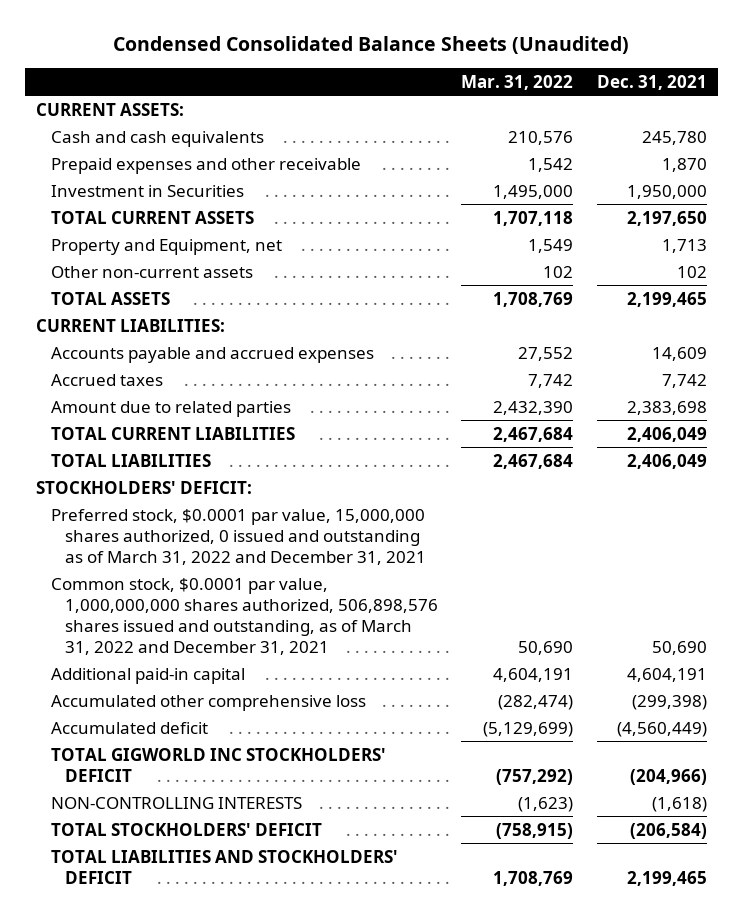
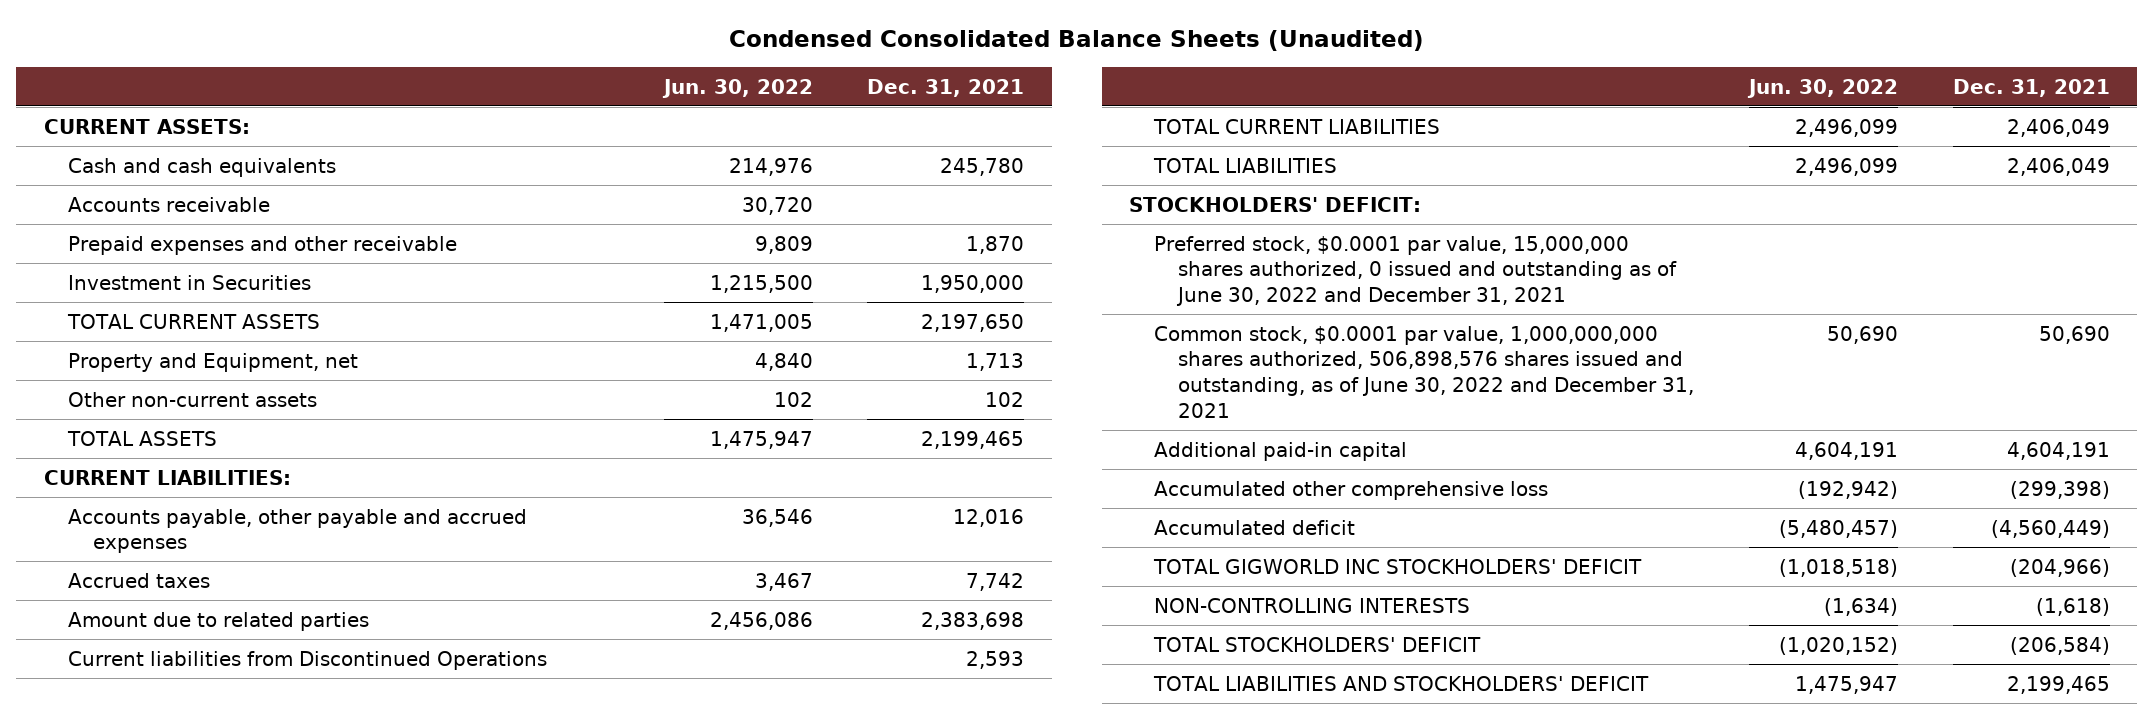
[461,74,574,90] Mar. 31, 2022 -> none
none -> [661,78,813,98] Jun. 30, 2022
none -> [68,196,271,212] Accounts receivable
[50,346,374,363] Accounts payable and accrued expenses -> [68,508,528,554] Accounts payable, other payable and accrued expenses
[651,346,707,361] 14,609 -> [953,508,1025,527] 12,016
none -> [68,650,548,670] Current liabilities from Discontinued Operations
[50,508,426,565] Preferred stock, $0.0001 par value, 15,000,000 shares authorized, 0 issued and outstanding as of March 31, 2022 and December 31, 2021 -> [1153,235,1678,306] Preferred stock, $0.0001 par value, 15,000,000 shares authorized, 0 issued and outstanding as of June 30, 2022 and December 31, 2021
[50,577,438,655] Common stock, $0.0001 par value, 1,000,000,000 shares authorized, 506,898,576 shares issued and outstanding, as of March 31, 2022 and December 31, 2021 -> [1153,325,1695,418] Common stock, $0.0001 par value, 1,000,000,000 shares authorized, 506,898,576 shares issued and outstanding, as of June 30, 2022 and December 31, 2021

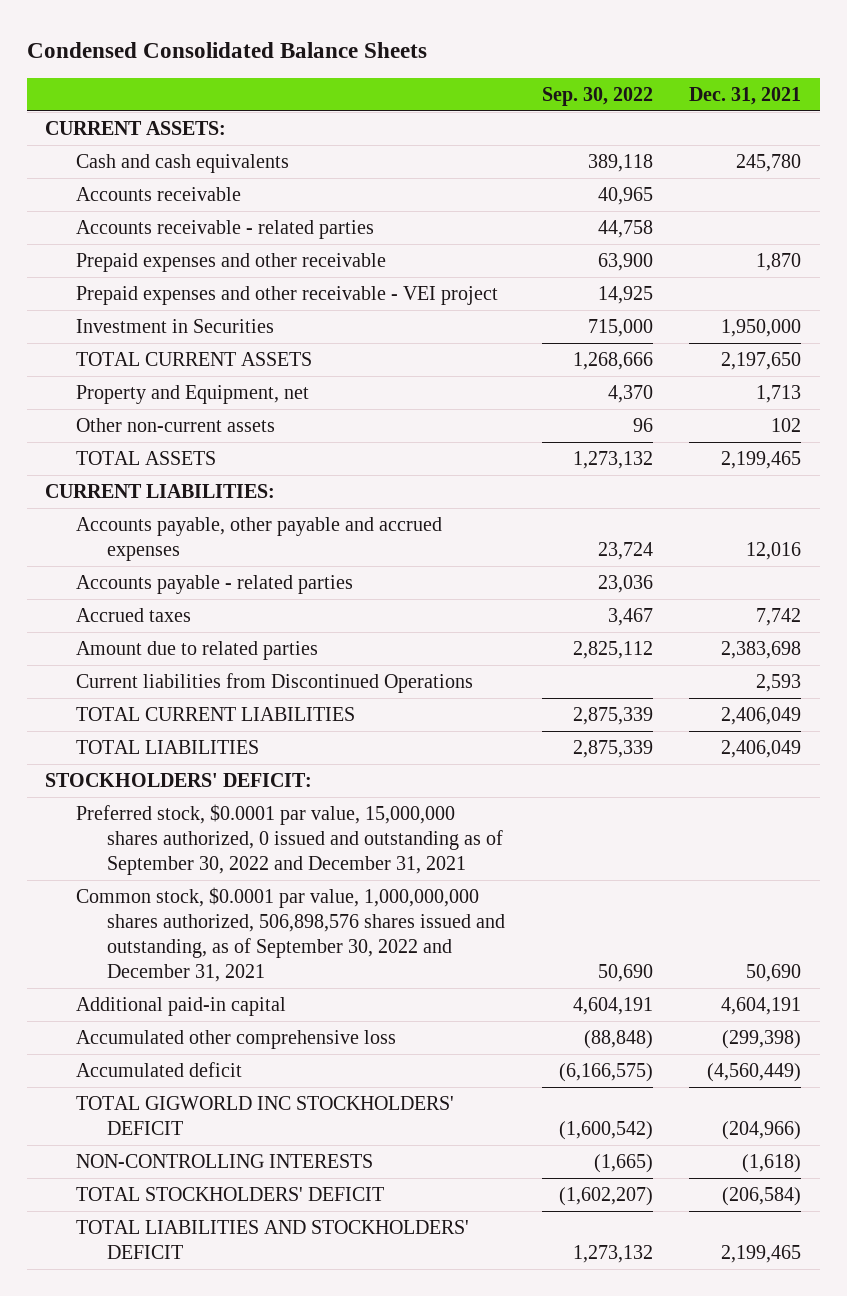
[728,30,1424,52] Condensed Consolidated Balance Sheets (Unaudited) -> [26,41,427,58] Condensed Consolidated Balance Sheets
[661,78,813,98] Jun. 30, 2022 -> none
none -> [541,86,653,106] Sep. 30, 2022
none -> [75,219,374,239] Accounts receivable - related parties
none -> [75,285,498,305] Prepaid expenses and other receivable - VEI project
none -> [75,574,353,594] Accounts payable - related parties
[1153,235,1678,306] Preferred stock, $0.0001 par value, 15,000,000 shares authorized, 0 issued and outstanding as of June 30, 2022 and December 31, 2021 -> [75,803,503,875] Preferred stock, $0.0001 par value, 15,000,000 shares authorized, 0 issued and outstanding as of September 30, 2022 and December 31, 2021
[1153,325,1695,418] Common stock, $0.0001 par value, 1,000,000,000 shares authorized, 506,898,576 shares issued and outstanding, as of June 30, 2022 and December 31, 2021 -> [75,886,505,982] Common stock, $0.0001 par value, 1,000,000,000 shares authorized, 506,898,576 shares issued and outstanding, as of September 30, 2022 and December 31, 2021

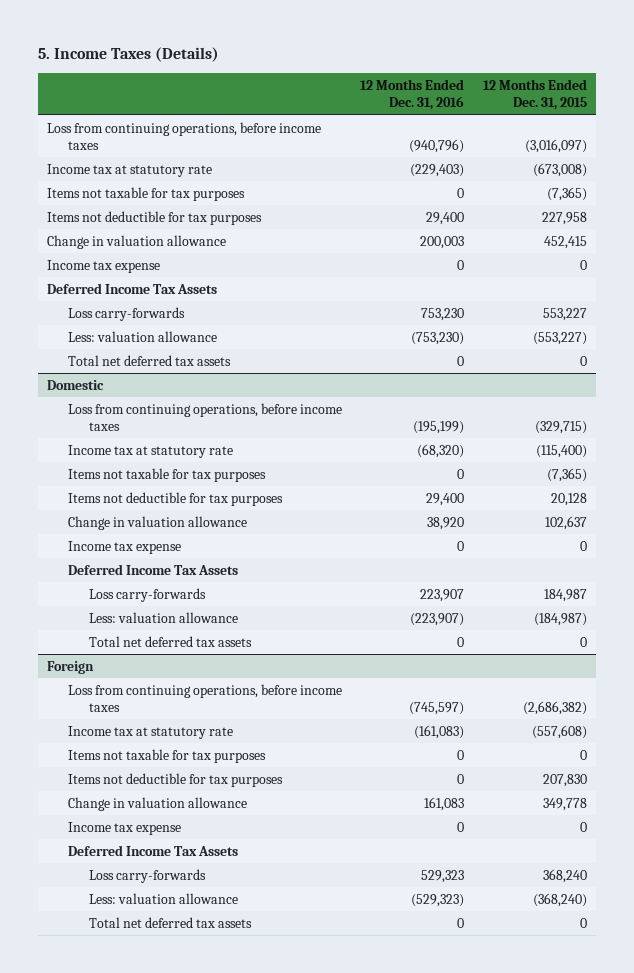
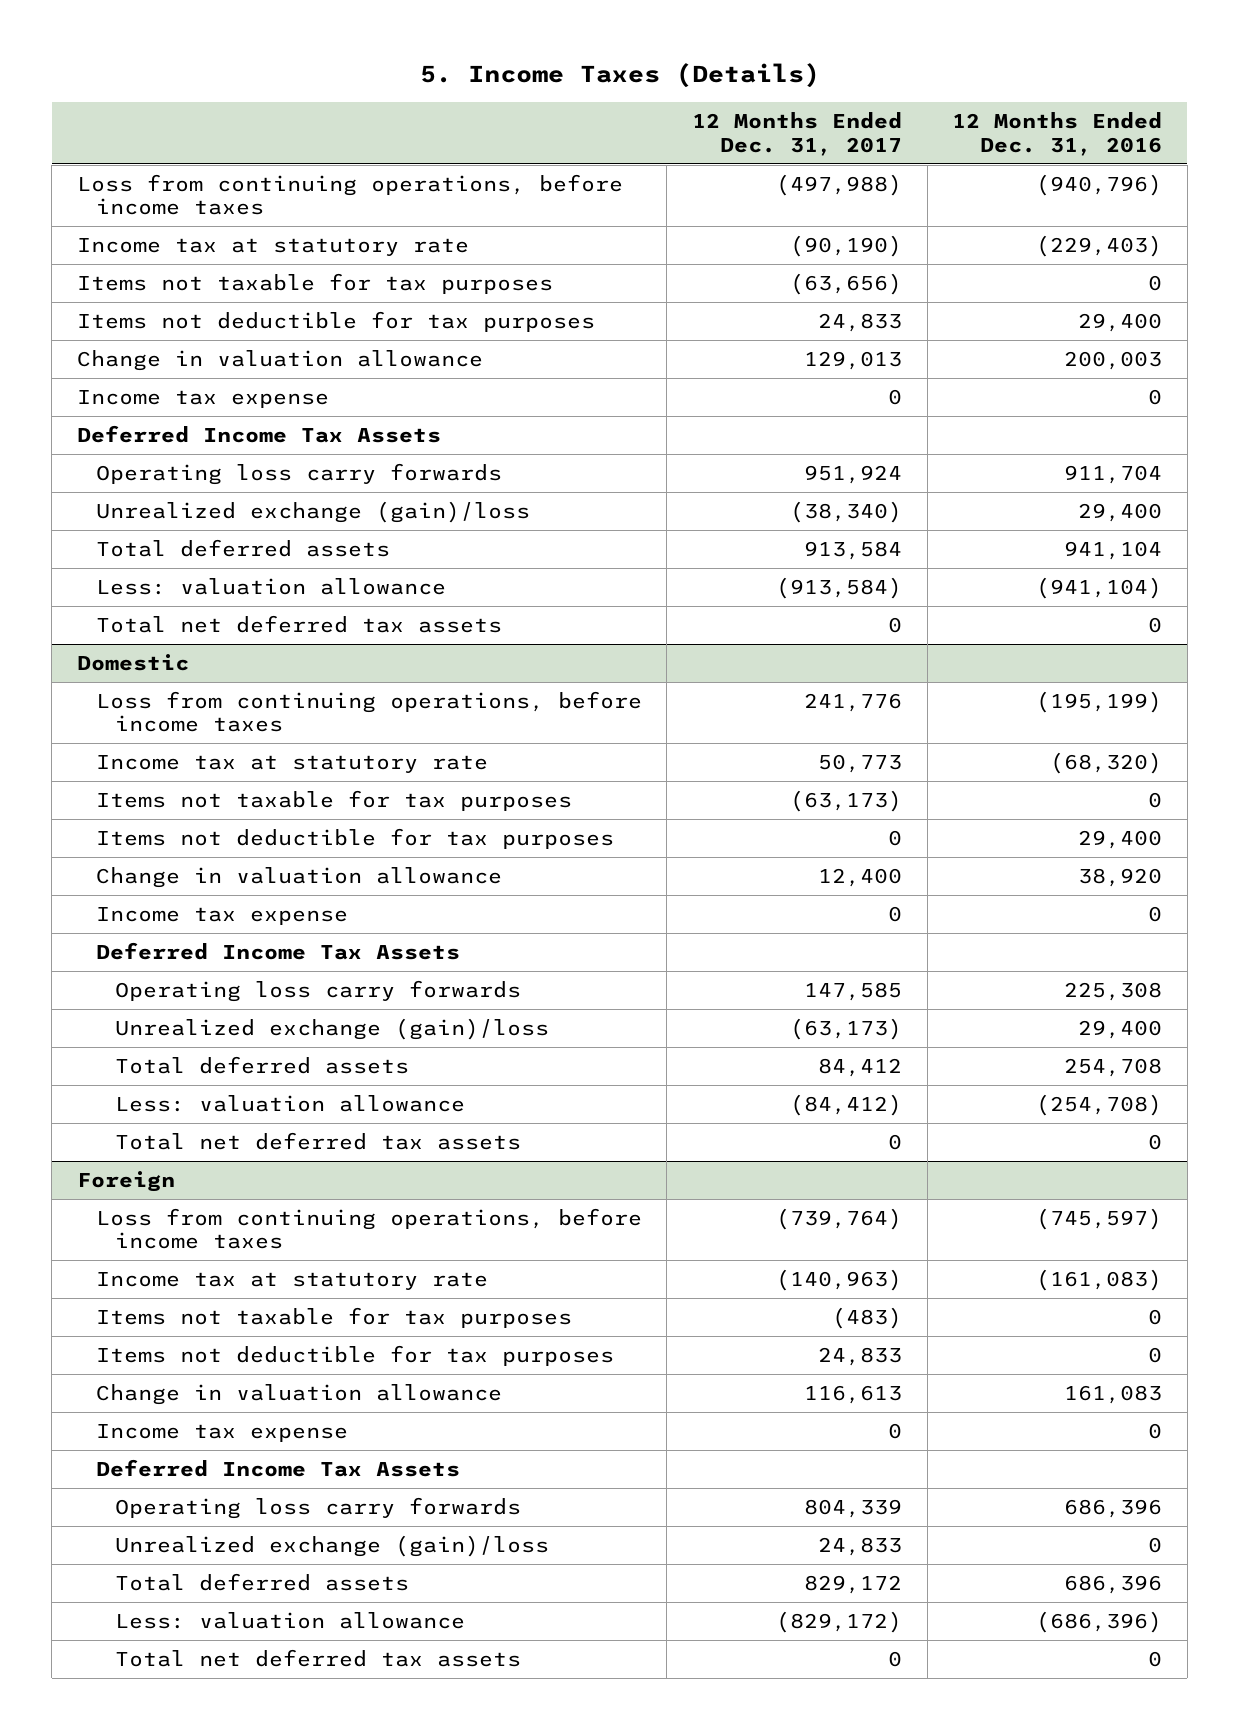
[482,78,587,111] 12 Months Ended Dec. 31, 2015 -> none
none -> [691,112,902,156] 12 Months Ended Dec. 31, 2017
[67,306,185,321] Loss carry-forwards -> [95,463,502,486] Operating loss carry forwards
[421,307,465,321] 753,230 -> [1064,465,1163,485] 911,704
none -> [95,501,530,524] Unrealized exchange (gain)/loss
none -> [95,539,390,558] Total deferred assets
[411,331,465,345] (753,230) -> [1036,577,1163,600] (941,104)
[88,587,206,602] Loss carry-forwards -> [114,980,521,1003] Operating loss carry forwards
[420,588,465,602] 223,907 -> [1064,982,1163,1002] 225,308
none -> [114,1018,549,1041] Unrealized exchange (gain)/loss
none -> [114,1056,409,1075] Total deferred assets
[410,612,465,626] (223,907) -> [1036,1094,1163,1117] (254,708)
[88,868,206,883] Loss carry-forwards -> [114,1497,521,1520] Operating loss carry forwards
[421,869,465,883] 529,323 -> [1064,1499,1163,1519] 686,396
none -> [114,1535,549,1558] Unrealized exchange (gain)/loss
none -> [114,1573,409,1592] Total deferred assets
[411,893,465,907] (529,323) -> [1036,1611,1163,1634] (686,396)

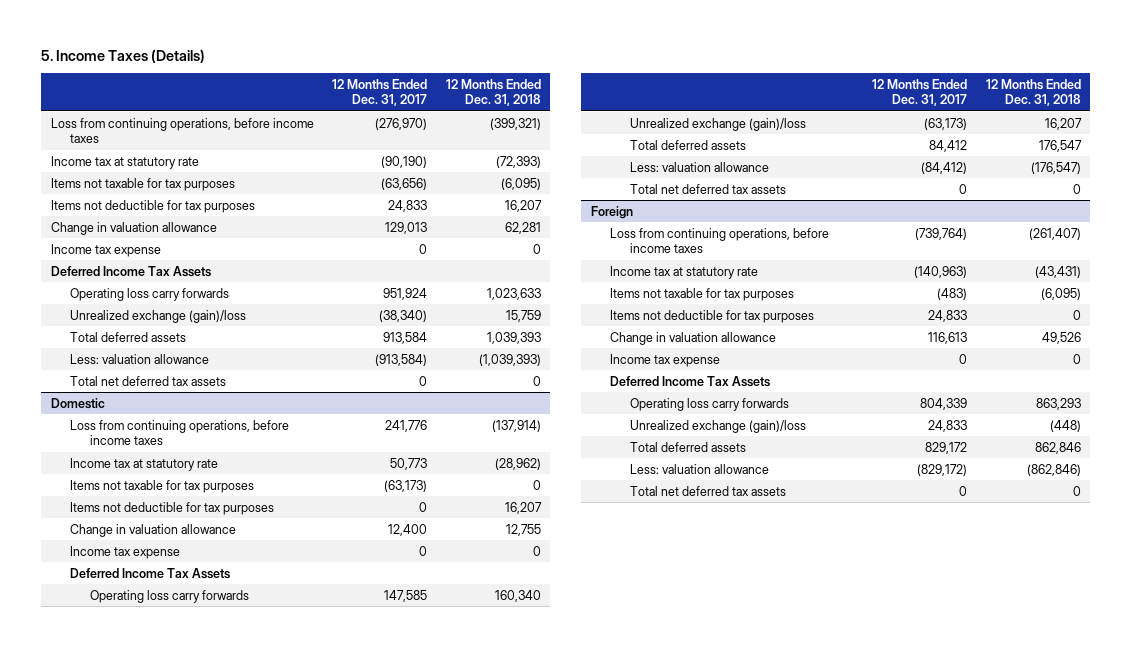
[952,112,1163,156] 12 Months Ended Dec. 31, 2016 -> none
none -> [445,78,541,107] 12 Months Ended Dec. 31, 2018
[775,174,902,197] (497,988) -> [375,117,428,130] (276,970)

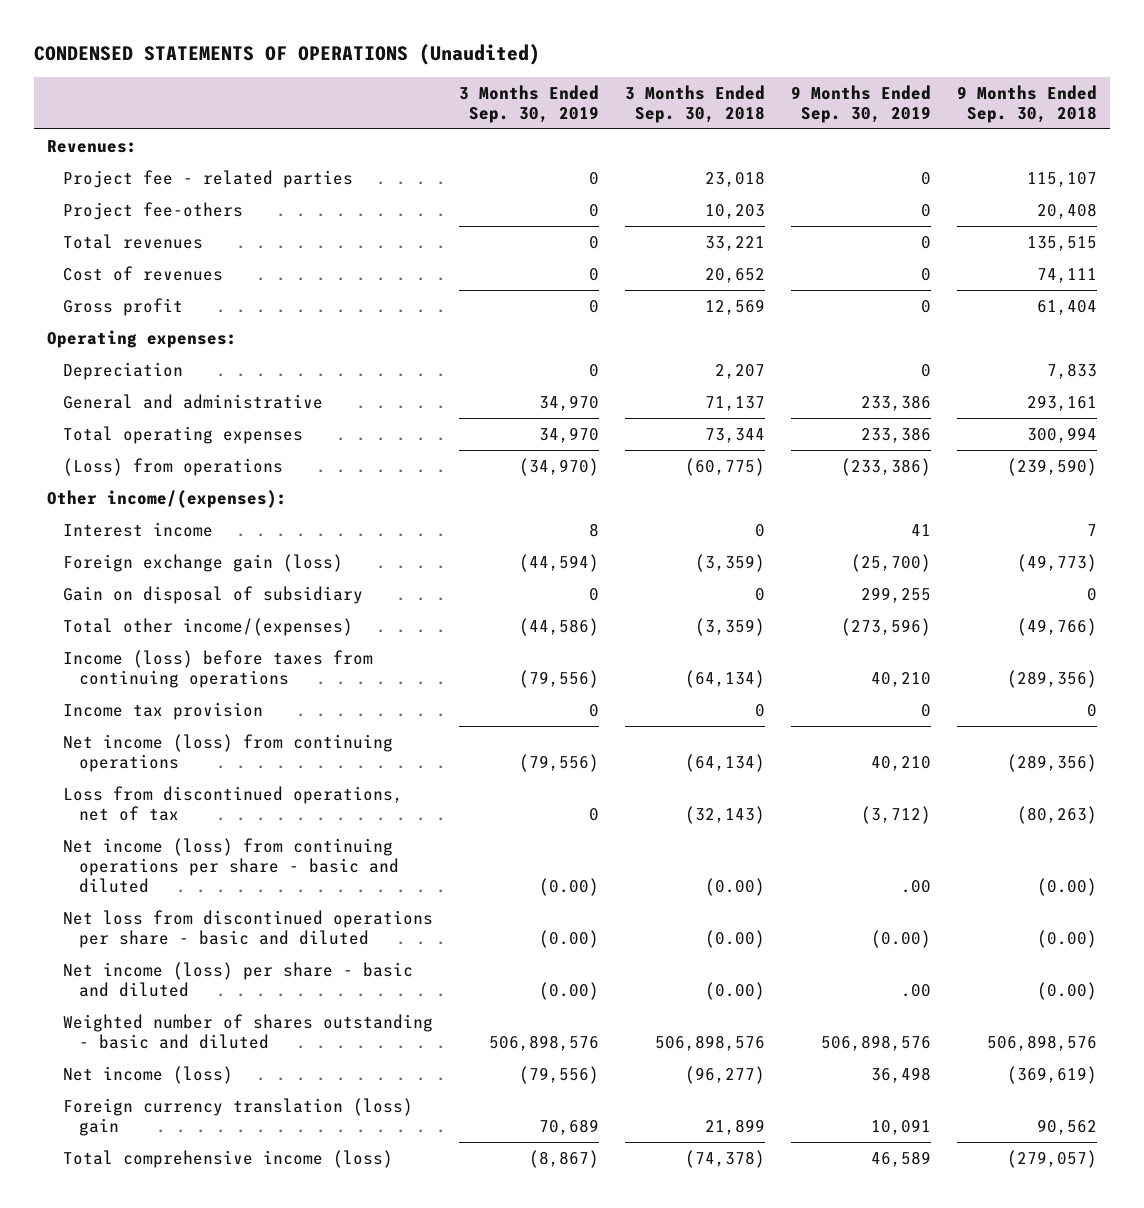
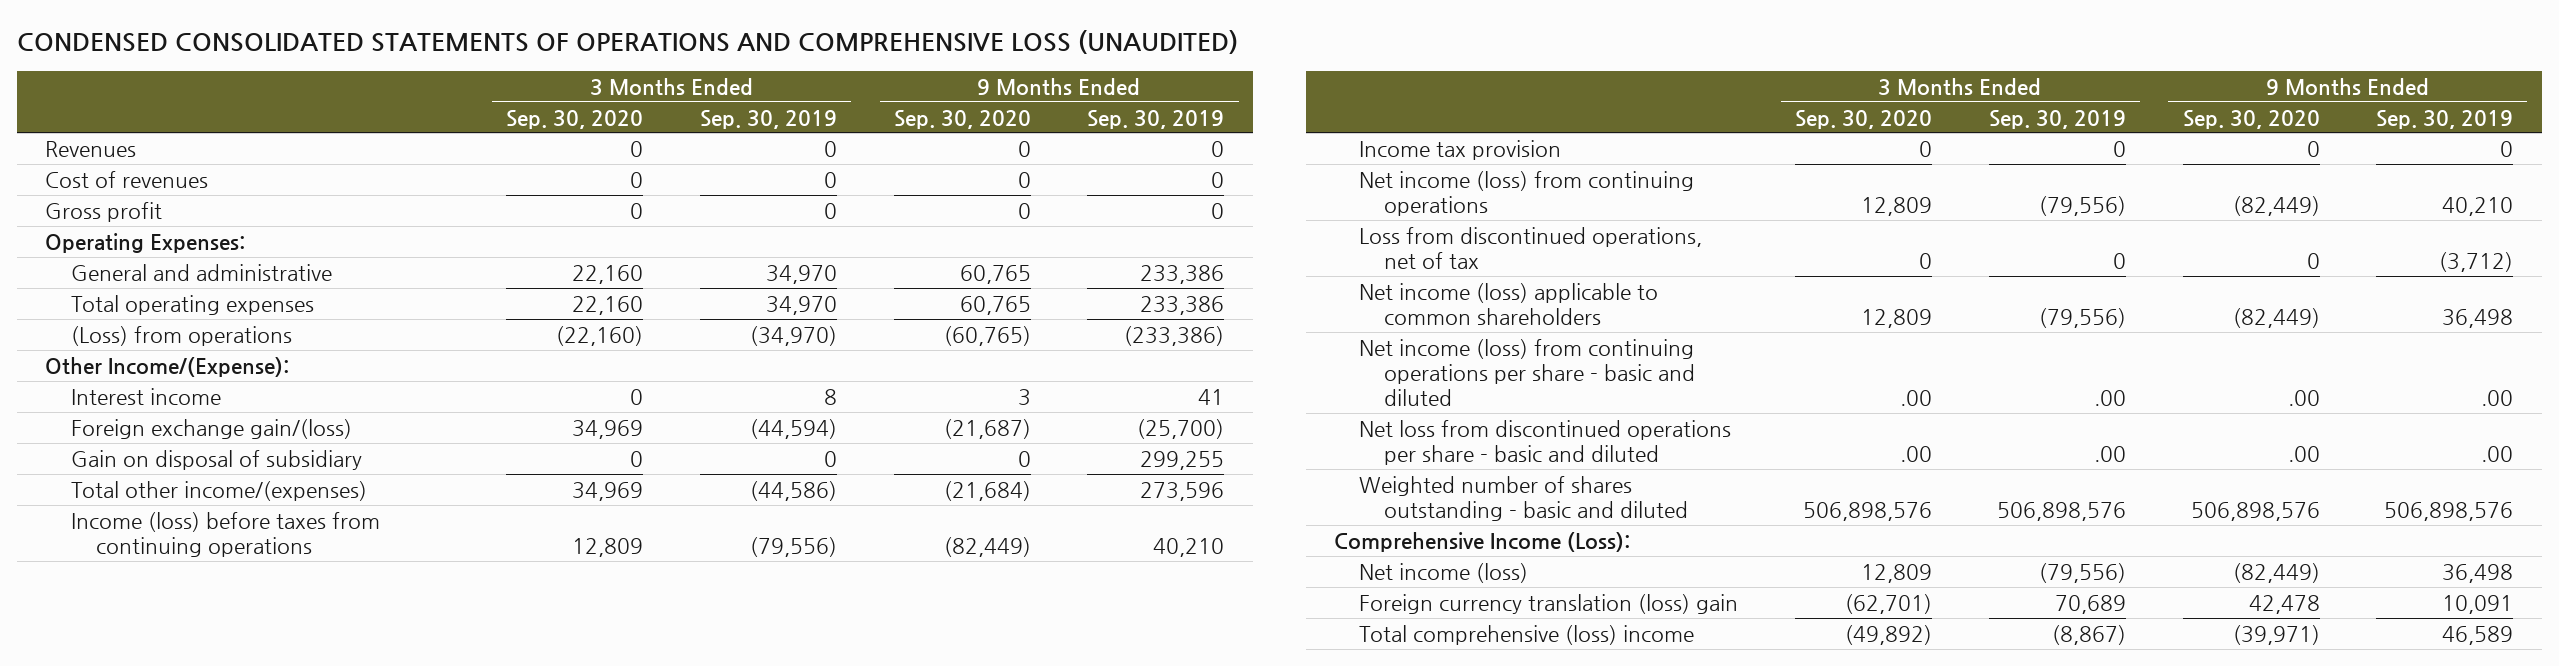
[34,44,541,66] CONDENSED STATEMENTS OF OPERATIONS (Unaudited) -> [17,30,1239,55] CONDENSED CONSOLIDATED STATEMENTS OF OPERATIONS AND COMPREHENSIVE LOSS (UNAUDITED)
[625,84,766,123] 3 Months Ended Sep. 30, 2018 -> none
[957,84,1098,123] 9 Months Ended Sep. 30, 2018 -> none
none -> [506,109,644,129] Sep. 30, 2020
none -> [893,109,1031,129] Sep. 30, 2020
[47,139,138,153] Revenues: -> none
[62,169,353,188] Project fee - related parties -> none
[62,201,243,220] Project fee-others -> none
[62,233,203,249] Total revenues -> [45,140,137,157] Revenues
[62,361,183,380] Depreciation -> none
[47,329,238,348] Operating expenses: -> [45,232,246,253] Operating Expenses:
[47,489,288,508] Other income/(expenses): -> [45,356,290,377] Other Income/(Expense):
[62,553,343,572] Foreign exchange gain (loss) -> [70,418,352,439] Foreign exchange gain/(loss)
[841,617,932,636] (273,596) -> [1140,481,1225,501] 273,596
[62,961,413,997] Net income (loss) per share - basic and diluted -> none
none -> [1359,282,1659,325] Net income (loss) applicable to common shareholders
[539,877,600,896] (0.00) -> [2093,389,2126,406] .00
[539,929,600,948] (0.00) -> [2093,445,2126,462] .00
[871,929,932,948] (0.00) -> [2481,445,2514,462] .00
none -> [1334,531,1631,552] Comprehensive Income (Loss):
[62,1149,393,1168] Total comprehensive income (loss) -> [1359,624,1695,645] Total comprehensive (loss) income

